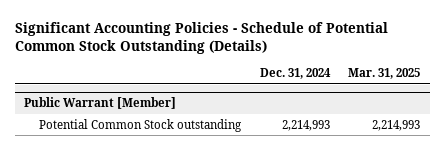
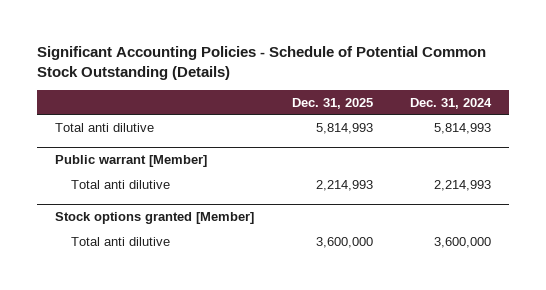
[348,68,421,80] Mar. 31, 2025 -> none
none -> [291,97,373,109] Dec. 31, 2025
none -> [55,122,155,132] Total anti dilutive
[23,97,176,110] Public Warrant [Member] -> [55,154,208,167] Public warrant [Member]
[39,118,243,132] Potential Common Stock outstanding -> [70,179,170,189] Total anti dilutive
none -> [55,211,255,224] Stock options granted [Member]
none -> [70,236,170,246] Total anti dilutive

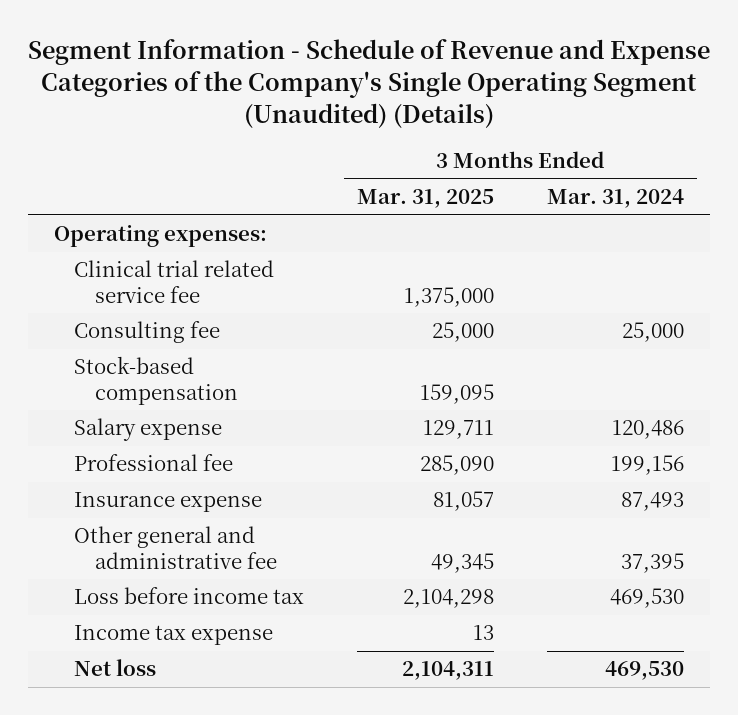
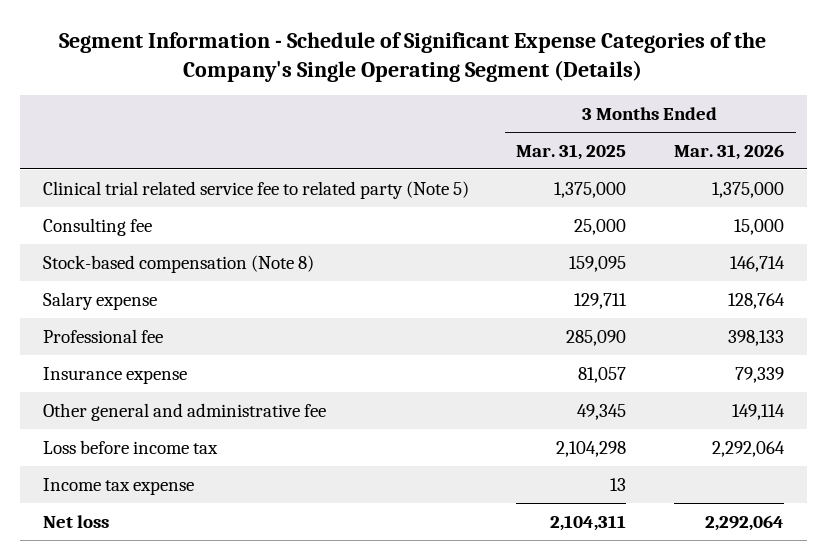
[27,39,710,128] Segment Information - Schedule of Revenue and Expense Categories of the Company's Single Operating Segment (Unaudited) (Details) -> [59,32,767,82] Segment Information - Schedule of Significant Expense Categories of the Company's Single Operating Segment (Details)
[546,189,684,209] Mar. 31, 2024 -> none
none -> [673,143,784,160] Mar. 31, 2026
[54,225,268,248] Operating expenses: -> none
[74,260,275,303] Clinical trial related service fee -> [43,180,470,199] Clinical trial related service fee to related party (Note 5)
[74,356,238,405] Stock-based compensation -> [43,254,315,273] Stock-based compensation (Note 8)

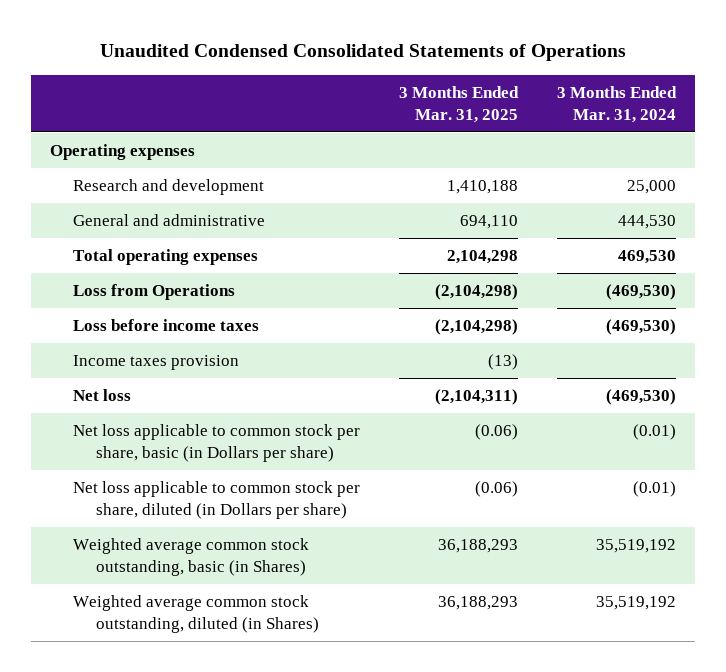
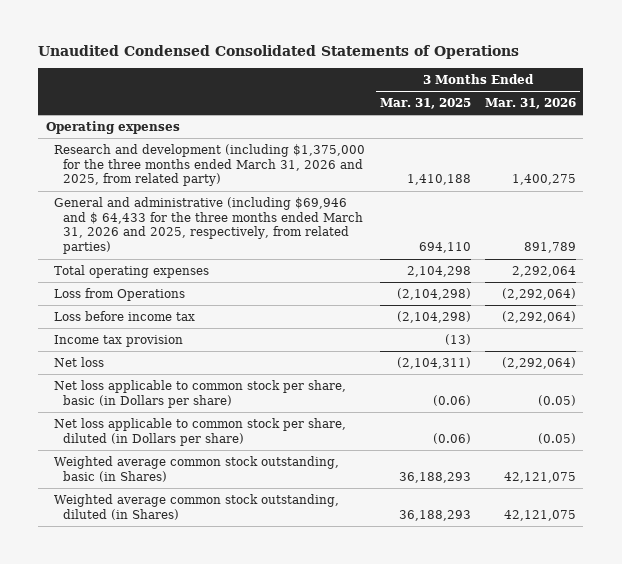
[556,85,677,123] 3 Months Ended Mar. 31, 2024 -> none
none -> [485,98,577,110] Mar. 31, 2026
[73,179,265,196] Research and development -> [54,143,366,187] Research and development (including $1,375,000 for the three months ended March 31, 2026 and 2025, from related party)
[73,214,266,227] General and administrative -> [54,196,363,255] General and administrative (including $69,946 and $ 64,433 for the three months ended March 31, 2026 and 2025, respectively, from related parties)
[73,319,260,332] Loss before income taxes -> [54,310,196,321] Loss before income tax
[73,355,240,371] Income taxes provision -> [54,334,184,347] Income tax provision

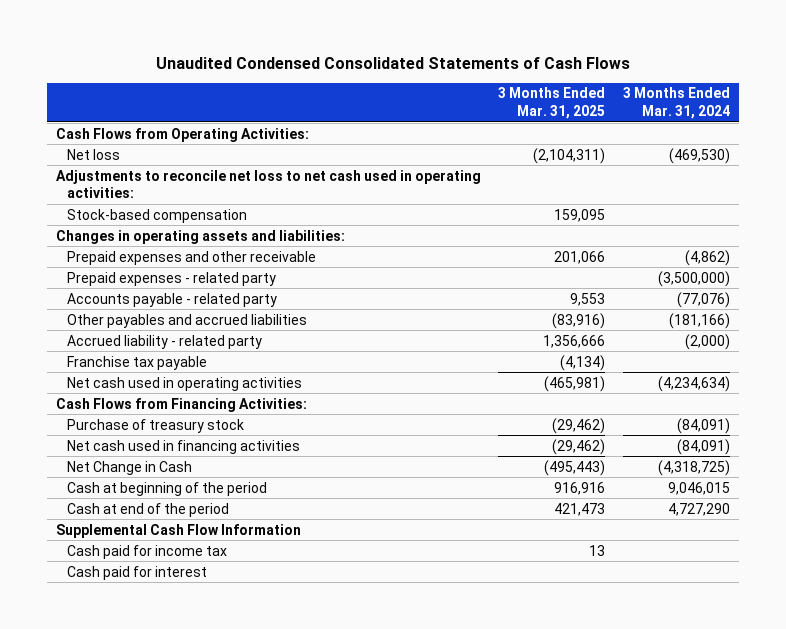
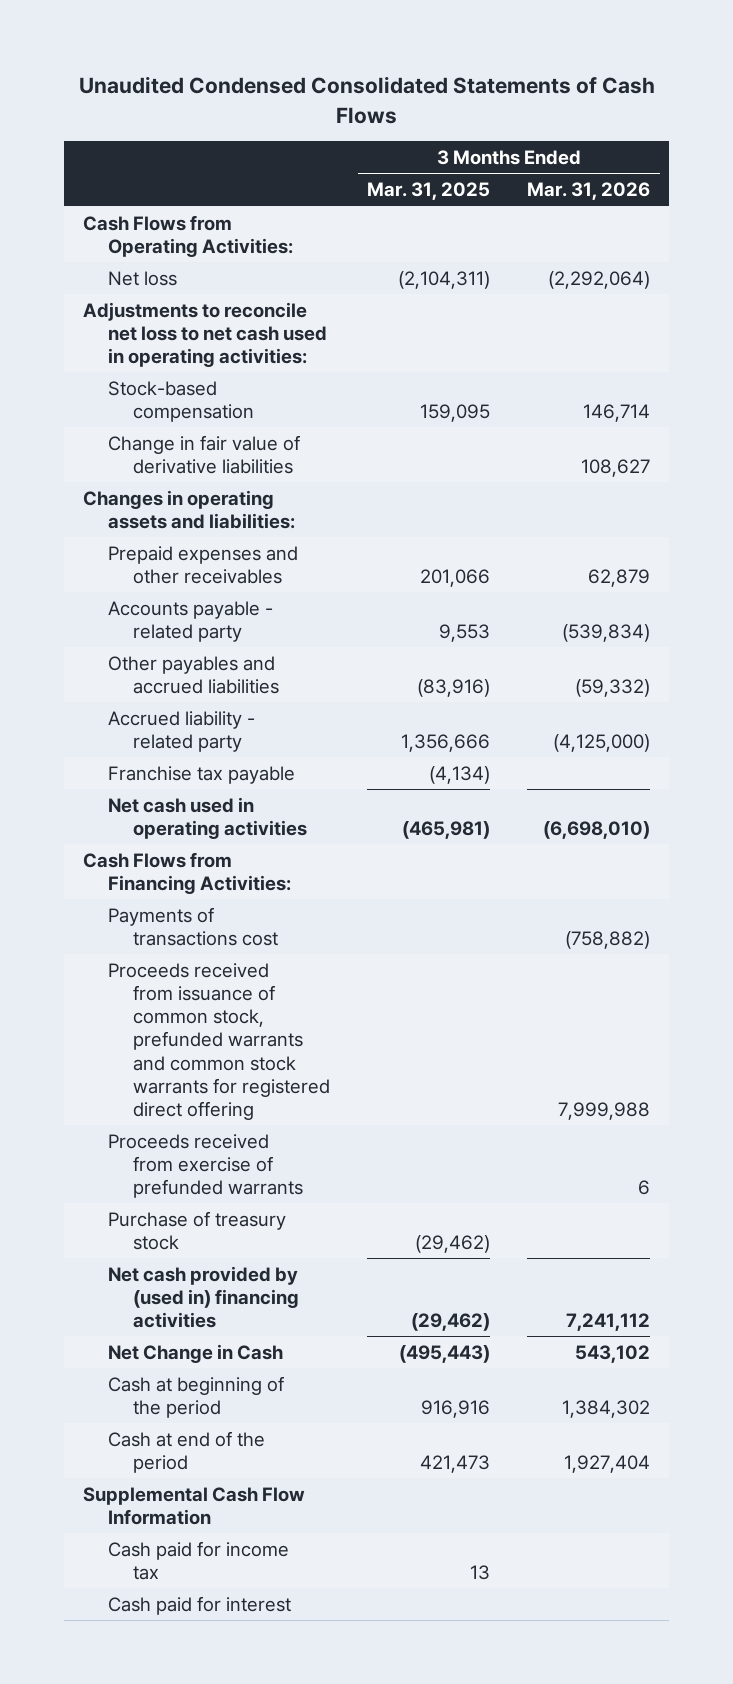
[623,87,731,120] 3 Months Ended Mar. 31, 2024 -> none
none -> [527,182,651,201] Mar. 31, 2026
none -> [107,434,300,474] Change in fair value of derivative liabilities
[67,271,277,286] Prepaid expenses - related party -> none
[67,250,317,265] Prepaid expenses and other receivable -> [107,545,298,584] Prepaid expenses and other receivables
none -> [107,906,279,946] Payments of transactions cost
none -> [107,962,331,1120] Proceeds received from issuance of common stock, prefunded warrants and common stock warrants for registered direct offering
none -> [107,1133,304,1199] Proceeds received from exercise of prefunded warrants
[67,439,301,454] Net cash used in financing activities -> [107,1265,300,1329] Net cash provided by (used in) financing activities

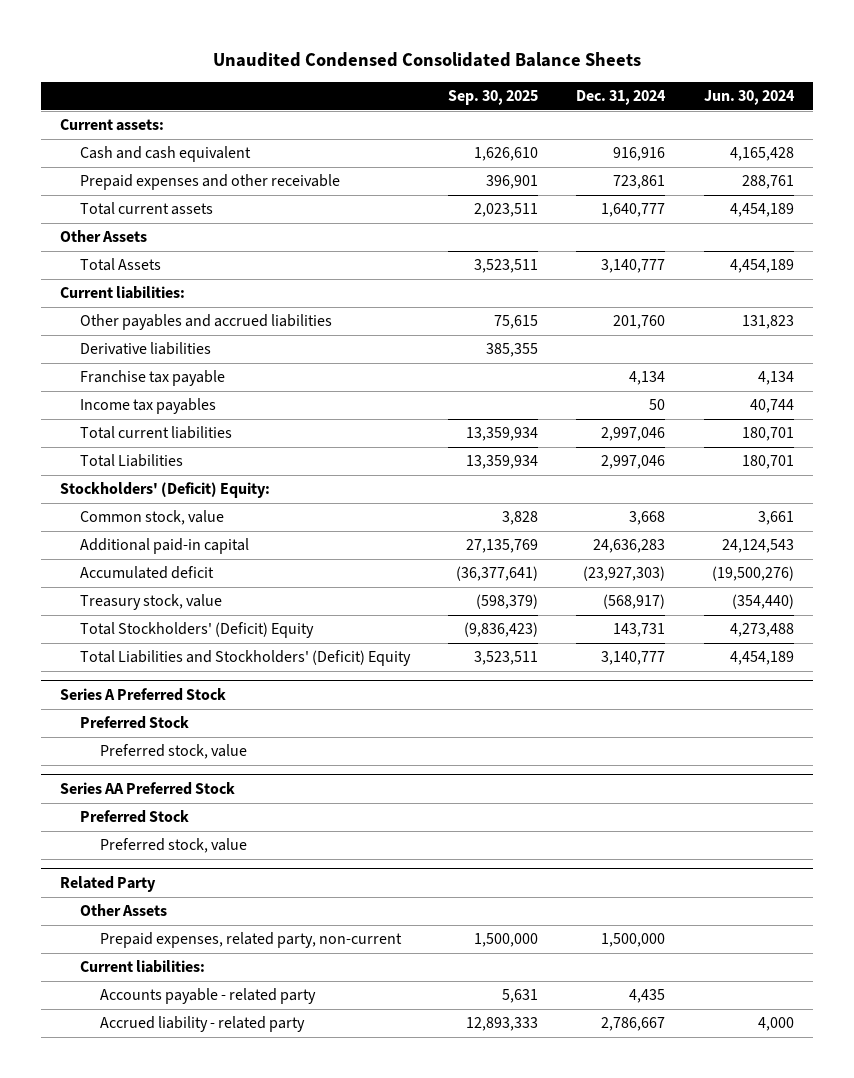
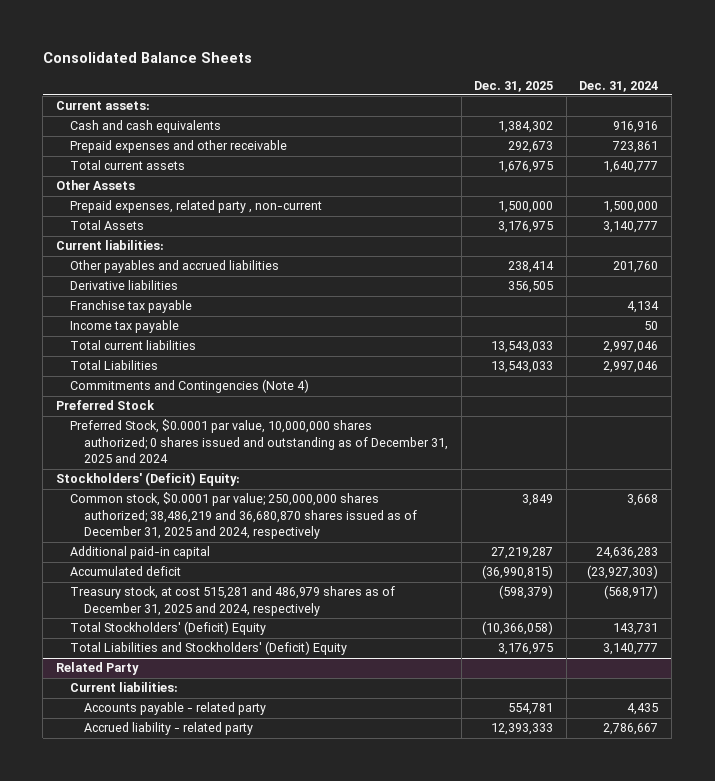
[212,52,641,68] Unaudited Condensed Consolidated Balance Sheets -> [42,51,252,63] Consolidated Balance Sheets
[448,90,539,106] Sep. 30, 2025 -> none
[703,90,795,106] Jun. 30, 2024 -> none
none -> [474,80,554,92] Dec. 31, 2025
[79,146,251,163] Cash and cash equivalent -> [70,120,222,134] Cash and cash equivalents
none -> [70,200,323,214] Prepaid expenses, related party , non-current
[79,398,216,415] Income tax payables -> [70,320,180,334] Income tax payable
none -> [70,379,310,394] Commitments and Contingencies (Note 4)
none -> [56,400,156,411] Preferred Stock
none -> [70,419,448,464] Preferred Stock, $0.0001 par value, 10,000,000 shares authorized; 0 shares issued and outstanding as of December 31, 2025 and 2024
[79,510,224,526] Common stock, value -> [70,492,417,540] Common stock, $0.0001 par value; 250,000,000 shares authorized; 38,486,219 and 36,680,870 shares issued as of December 31, 2025 and 2024, respectively
[79,594,222,611] Treasury stock, value -> [70,586,396,616] Treasury stock, at cost 515,281 and 486,979 shares as of December 31, 2025 and 2024, respectively
[60,688,227,702] Series A Preferred Stock -> none
[79,716,189,730] Preferred Stock -> none
[99,744,247,760] Preferred stock, value -> none
[60,782,236,796] Series AA Preferred Stock -> none
[79,810,189,824] Preferred Stock -> none
[99,838,247,854] Preferred stock, value -> none
[79,904,167,917] Other Assets -> none
[99,932,402,949] Prepaid expenses, related party, non-current -> none

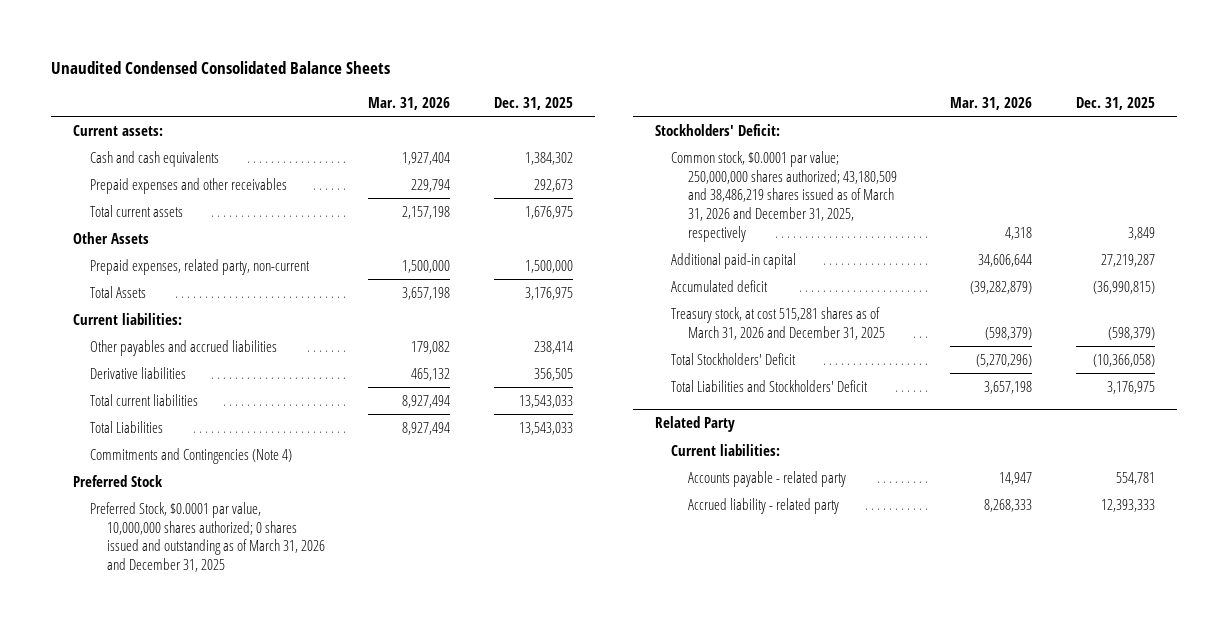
[42,51,252,63] Consolidated Balance Sheets -> [50,60,390,74] Unaudited Condensed Consolidated Balance Sheets
[579,80,659,92] Dec. 31, 2024 -> none
none -> [368,96,451,110] Mar. 31, 2026
[70,140,288,154] Prepaid expenses and other receivable -> [89,177,287,194] Prepaid expenses and other receivables
[70,200,323,214] Prepaid expenses, related party , non-current -> [89,258,310,275] Prepaid expenses, related party, non-current
[70,300,193,314] Franchise tax payable -> none
[70,320,180,334] Income tax payable -> none
[70,419,448,464] Preferred Stock, $0.0001 par value, 10,000,000 shares authorized; 0 shares issued and outstanding as of December 31, 2025 and 2024 -> [89,501,325,572] Preferred Stock, $0.0001 par value, 10,000,000 shares authorized; 0 shares issued and outstanding as of March 31, 2026 and December 31, 2025
[56,472,241,487] Stockholders' (Deficit) Equity: -> [654,123,780,136] Stockholders' Deficit:
[70,492,417,540] Common stock, $0.0001 par value; 250,000,000 shares authorized; 38,486,219 and 36,680,870 shares issued as of December 31, 2025 and 2024, respectively -> [671,150,898,242] Common stock, $0.0001 par value; 250,000,000 shares authorized; 43,180,509 and 38,486,219 shares issued as of March 31, 2026 and December 31, 2025, respectively
[70,586,396,616] Treasury stock, at cost 515,281 and 486,979 shares as of December 31, 2025 and 2024, respectively -> [671,306,886,340] Treasury stock, at cost 515,281 shares as of March 31, 2026 and December 31, 2025
[70,621,267,636] Total Stockholders' (Deficit) Equity -> [671,352,797,365] Total Stockholders' Deficit
[70,641,348,656] Total Liabilities and Stockholders' (Deficit) Equity -> [671,379,869,392] Total Liabilities and Stockholders' Deficit

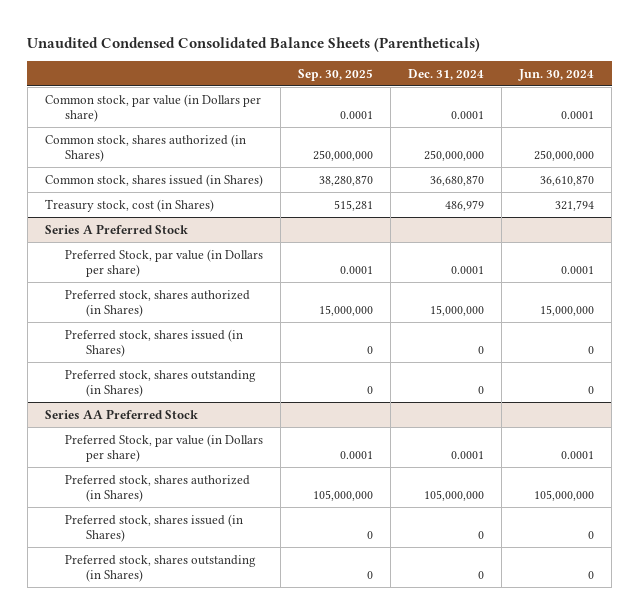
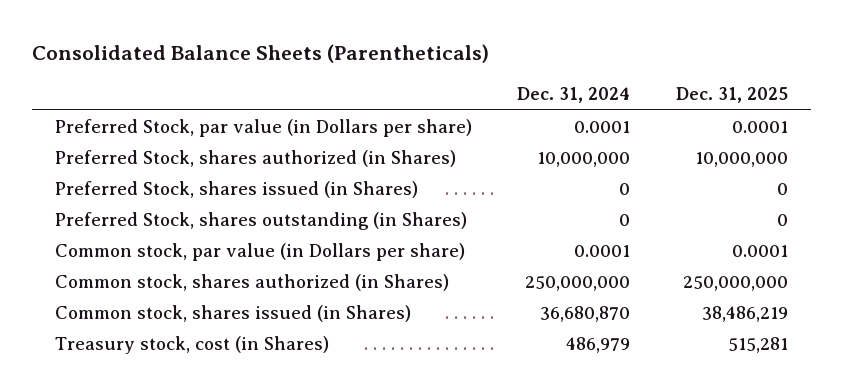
[27,36,481,52] Unaudited Condensed Consolidated Balance Sheets (Parentheticals) -> [31,44,489,64] Consolidated Balance Sheets (Parentheticals)
[298,68,374,81] Sep. 30, 2025 -> none
[518,68,595,81] Jun. 30, 2024 -> none
none -> [675,87,788,104] Dec. 31, 2025
none -> [54,119,472,138] Preferred Stock, par value (in Dollars per share)
none -> [54,150,456,168] Preferred Stock, shares authorized (in Shares)
none -> [54,181,418,199] Preferred Stock, shares issued (in Shares)
none -> [54,212,467,231] Preferred Stock, shares outstanding (in Shares)
[45,223,189,234] Series A Preferred Stock -> none
[65,248,264,278] Preferred Stock, par value (in Dollars per share) -> none
[65,289,251,318] Preferred stock, shares authorized (in Shares) -> none
[65,328,244,358] Preferred stock, shares issued (in Shares) -> none
[65,369,257,398] Preferred stock, shares outstanding (in Shares) -> none
[45,408,199,419] Series AA Preferred Stock -> none
[65,433,264,463] Preferred Stock, par value (in Dollars per share) -> none
[65,474,251,503] Preferred stock, shares authorized (in Shares) -> none
[65,513,244,543] Preferred stock, shares issued (in Shares) -> none
[65,554,257,583] Preferred stock, shares outstanding (in Shares) -> none

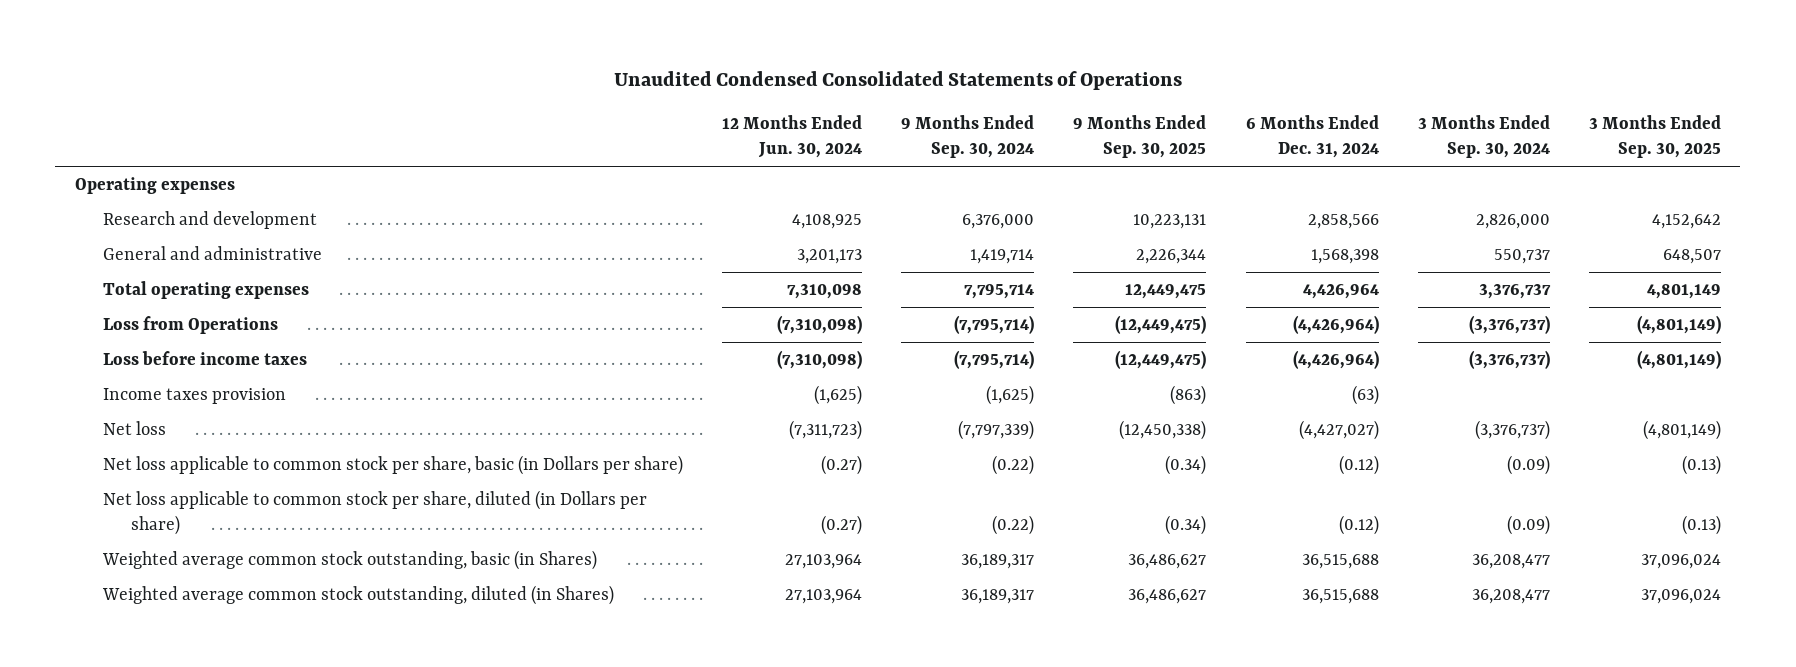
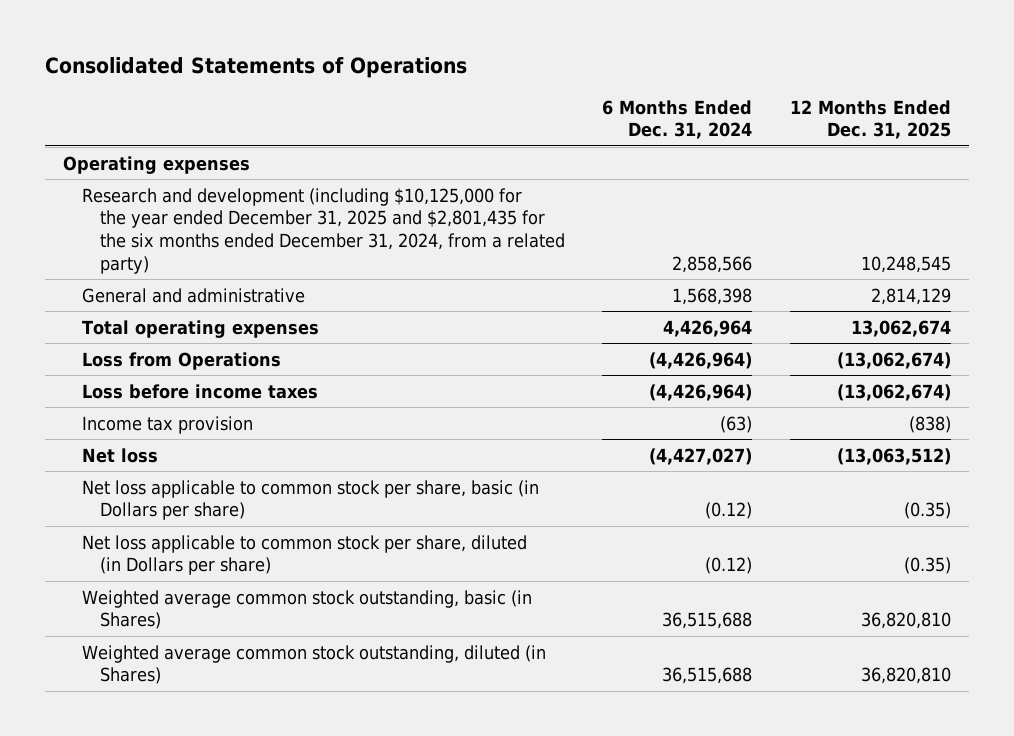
[613,71,1182,91] Unaudited Condensed Consolidated Statements of Operations -> [44,56,467,78] Consolidated Statements of Operations
[722,115,863,159] 12 Months Ended Jun. 30, 2024 -> none
[901,115,1035,159] 9 Months Ended Sep. 30, 2024 -> none
[1073,115,1207,159] 9 Months Ended Sep. 30, 2025 -> none
[1417,115,1550,159] 3 Months Ended Sep. 30, 2024 -> none
[1588,115,1721,159] 3 Months Ended Sep. 30, 2025 -> none
none -> [789,99,951,140] 12 Months Ended Dec. 31, 2025
[102,211,317,230] Research and development -> [81,187,565,274] Research and development (including $10,125,000 for the year ended December 31, 2025 and $2,801,435 for the six months ended December 31, 2024, from a related party)
[102,388,286,405] Income taxes provision -> [81,415,253,434] Income tax provision

